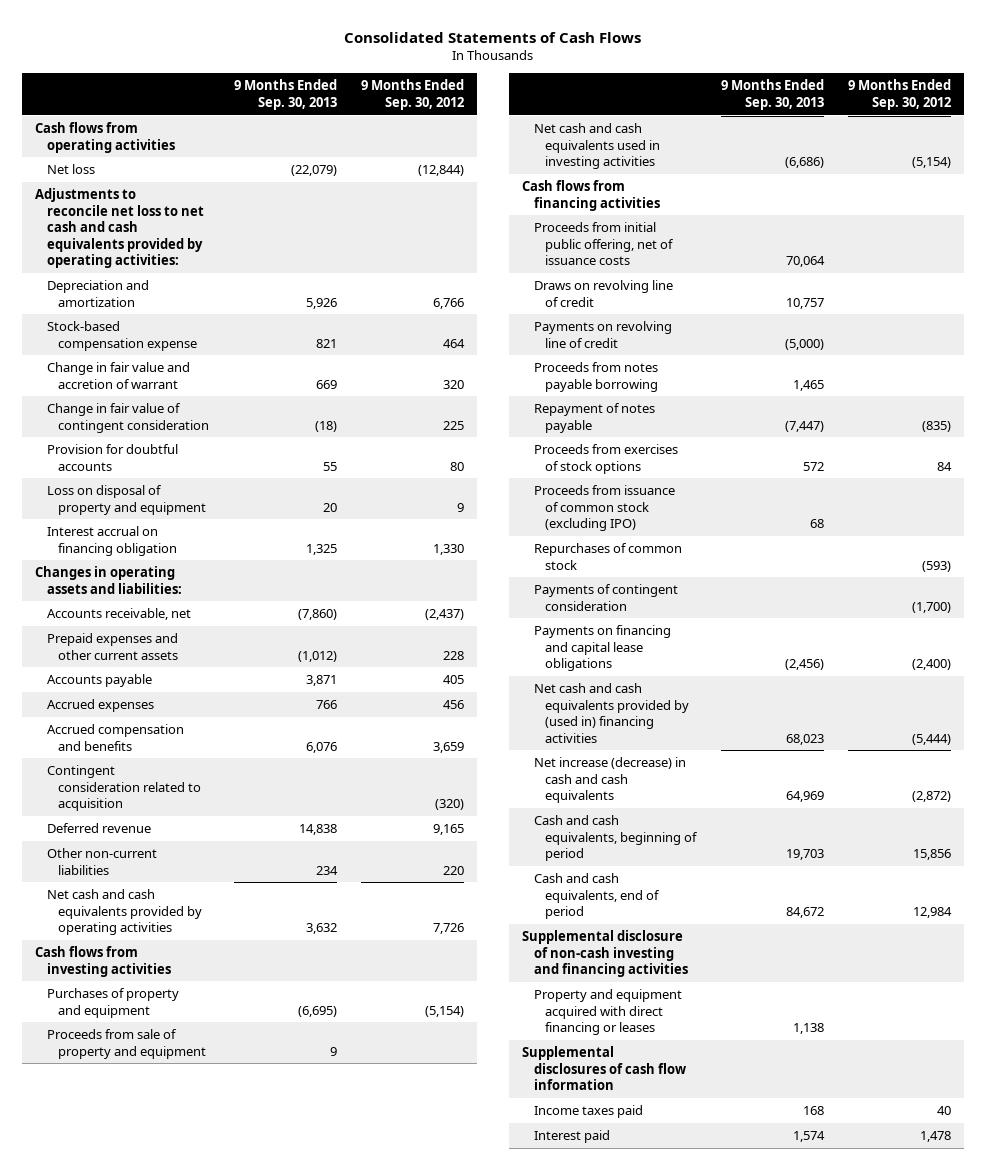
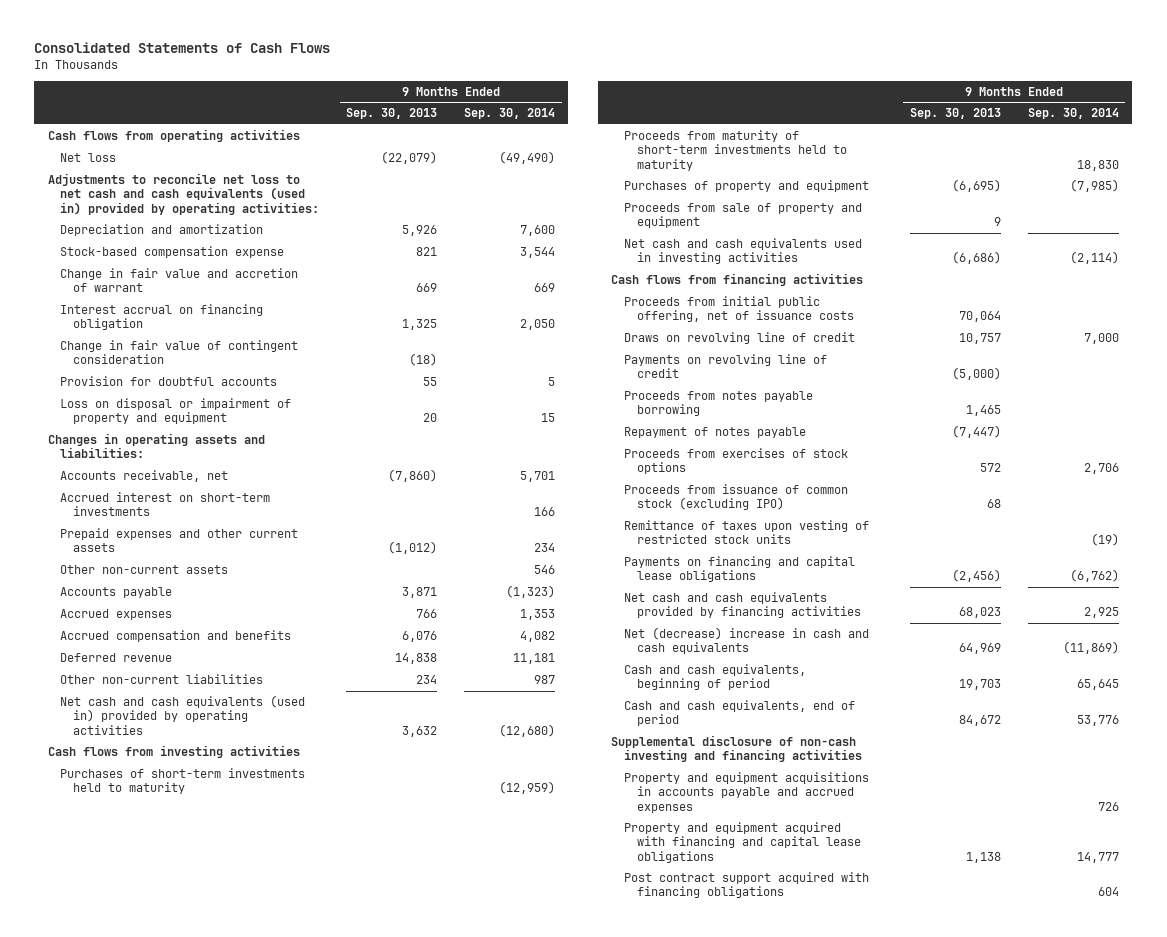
[361,79,465,110] 9 Months Ended Sep. 30, 2012 -> none
none -> [464,108,556,120] Sep. 30, 2014
[34,187,204,269] Adjustments to reconcile net loss to net cash and cash equivalents provided by operating activities: -> [47,173,320,215] Adjustments to reconcile net loss to net cash and cash equivalents (used in) provided by operating activities:
[46,525,178,556] Interest accrual on financing obligation -> [60,304,264,331] Interest accrual on financing obligation
[46,484,207,515] Loss on disposal of property and equipment -> [60,398,292,425] Loss on disposal or impairment of property and equipment
none -> [60,492,271,517] Accrued interest on short-term investments
none -> [60,565,229,575] Other non-current assets
[46,764,202,812] Contingent consideration related to acquisition -> none
[46,888,203,936] Net cash and cash equivalents provided by operating activities -> [60,695,306,735] Net cash and cash equivalents (used in) provided by operating activities
none -> [60,768,306,795] Purchases of short-term investments held to maturity
none -> [624,130,847,171] Proceeds from maturity of short-term investments held to maturity
[533,542,682,570] Repurchases of common stock -> none
[533,583,678,611] Payments of contingent consideration -> none
none -> [624,520,870,545] Remittance of taxes upon vesting of restricted stock units
[533,682,690,743] Net cash and cash equivalents provided by (used in) financing activities -> [624,592,861,619] Net cash and cash equivalents provided by financing activities
[533,756,686,804] Net increase (decrease) in cash and cash equivalents -> [624,627,870,655] Net (decrease) increase in cash and cash equivalents
[521,1045,686,1091] Supplemental disclosures of cash flow information -> none
[533,1104,643,1118] Income taxes paid -> none
[533,1129,610,1143] Interest paid -> none
none -> [624,772,870,813] Property and equipment acquisitions in accounts payable and accrued expenses
[533,988,682,1036] Property and equipment acquired with direct financing or leases -> [624,822,861,863] Property and equipment acquired with financing and capital lease obligations
none -> [624,872,870,899] Post contract support acquired with financing obligations

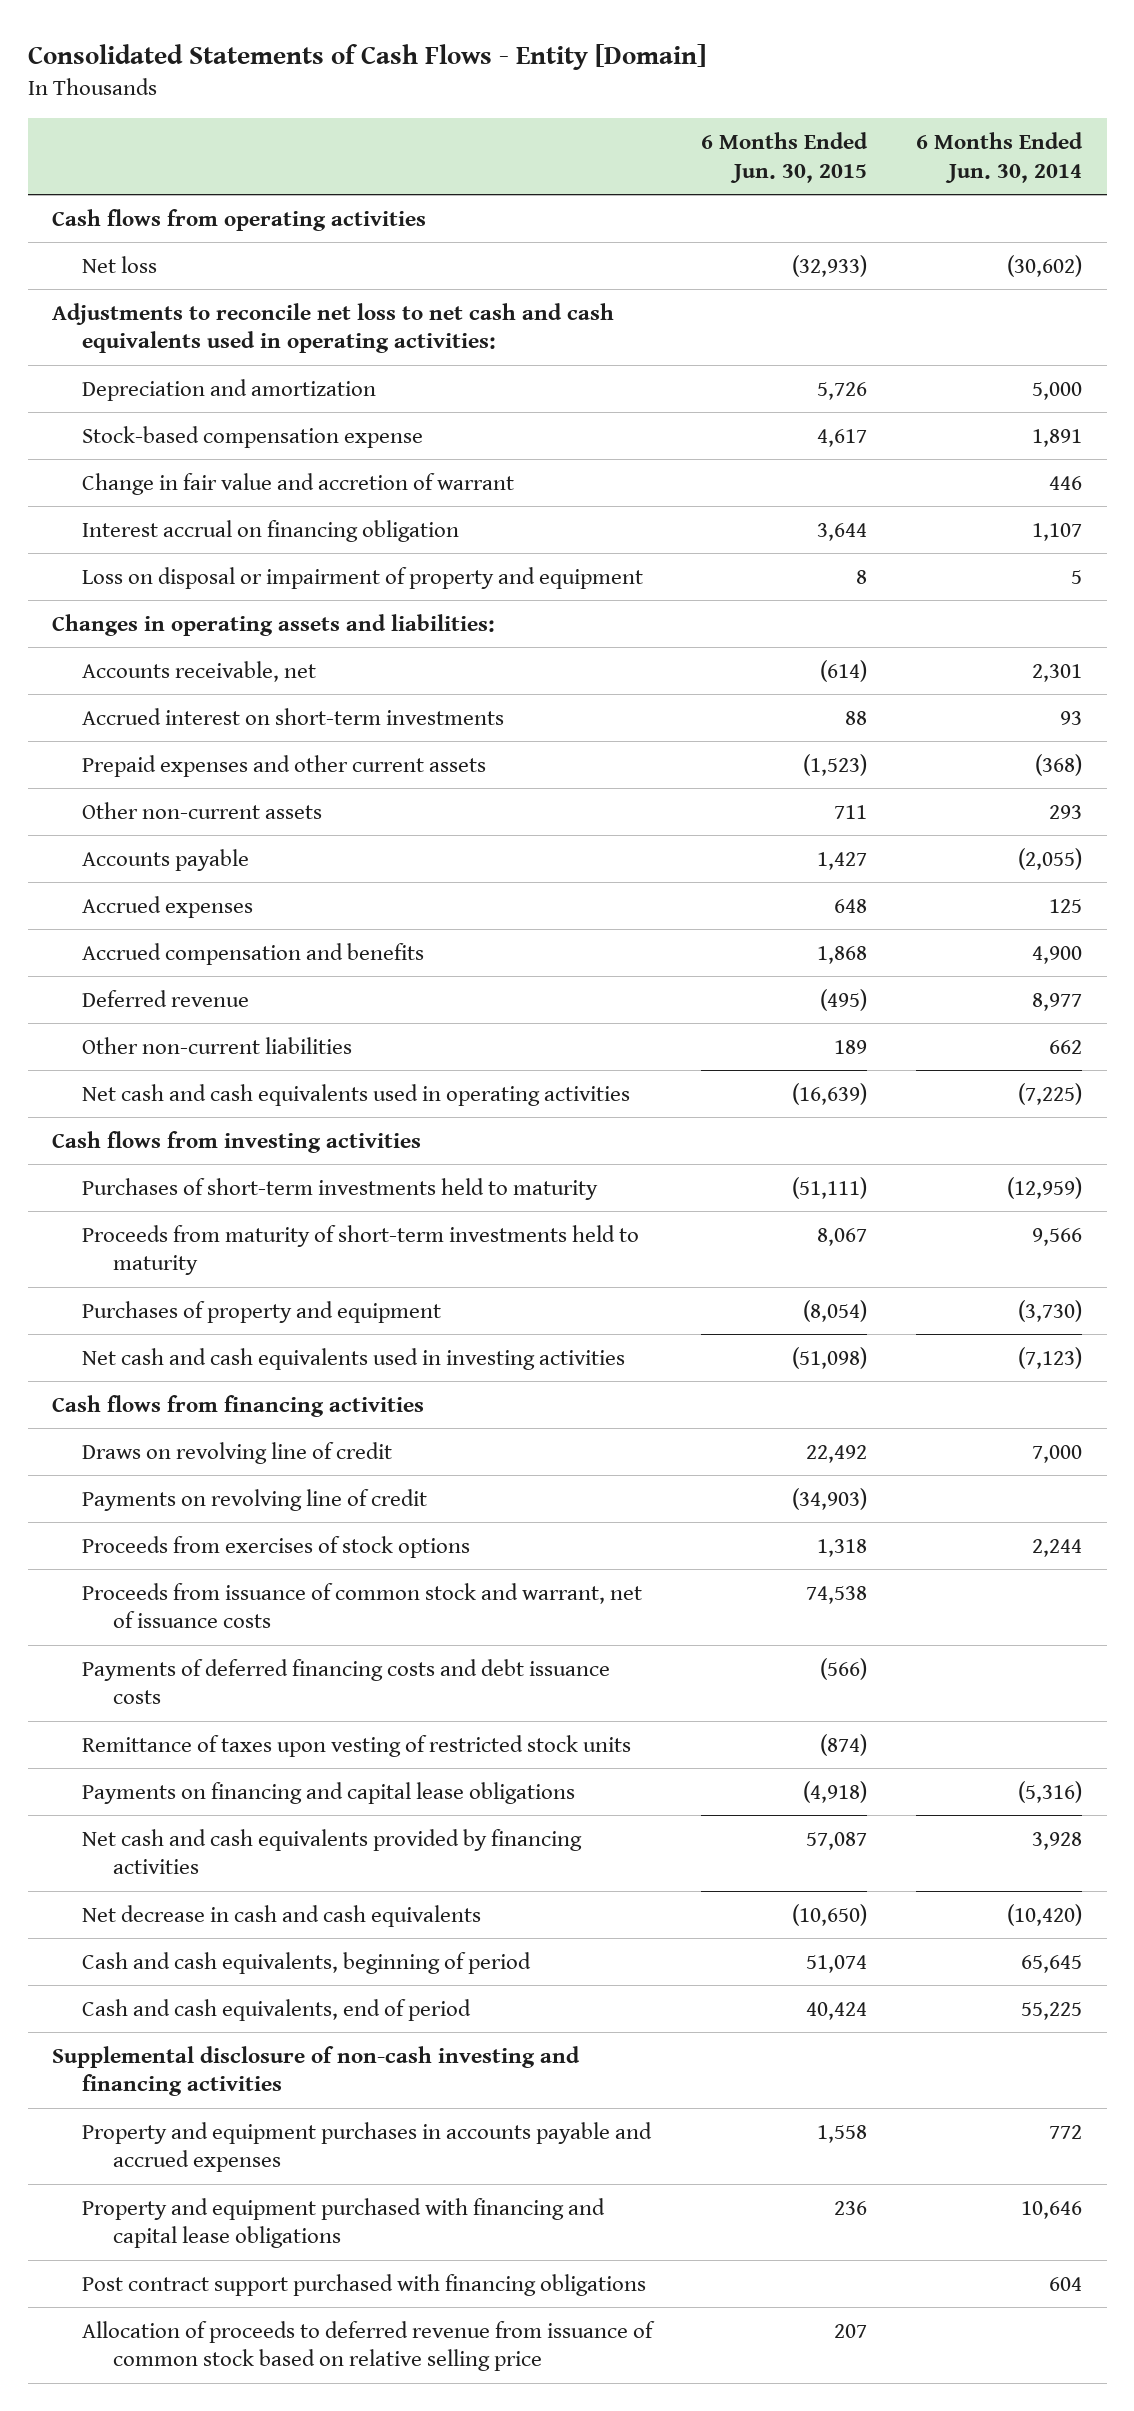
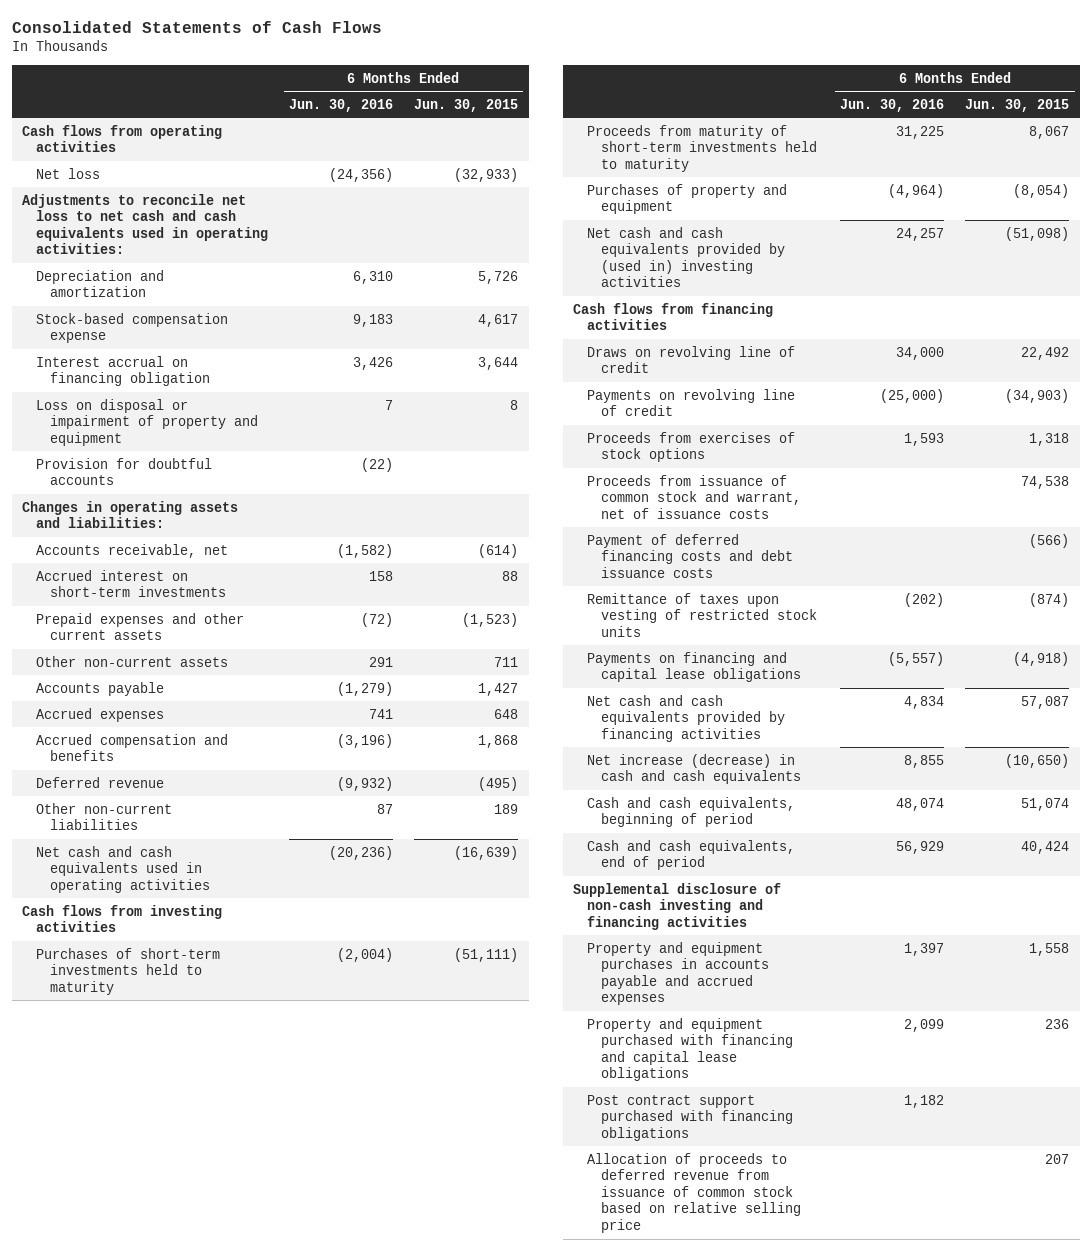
[27,43,706,70] Consolidated Statements of Cash Flows - Entity [Domain] -> [11,20,382,33] Consolidated Statements of Cash Flows
[916,132,1084,183] 6 Months Ended Jun. 30, 2014 -> none
none -> [288,98,393,112] Jun. 30, 2016
[82,472,515,495] Change in fair value and accretion of warrant -> none
none -> [35,457,212,486] Provision for doubtful accounts
[82,1347,626,1370] Net cash and cash equivalents used in investing activities -> [587,226,785,288] Net cash and cash equivalents provided by (used in) investing activities
[82,1658,611,1705] Payments of deferred financing costs and debt issuance costs -> [587,533,793,578] Payment of deferred financing costs and debt issuance costs
[82,1904,482,1927] Net decrease in cash and cash equivalents -> [587,753,801,785] Net increase (decrease) in cash and cash equivalents

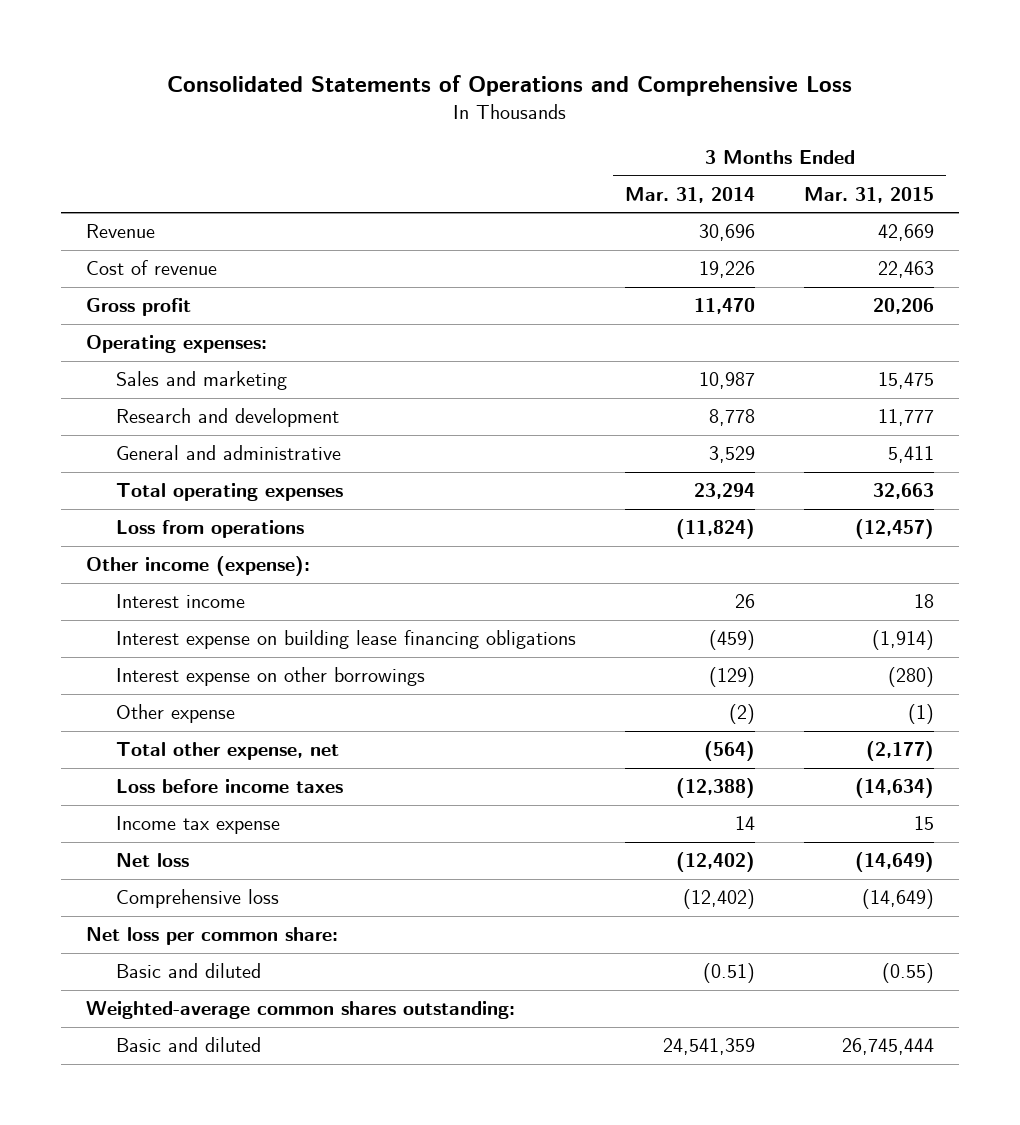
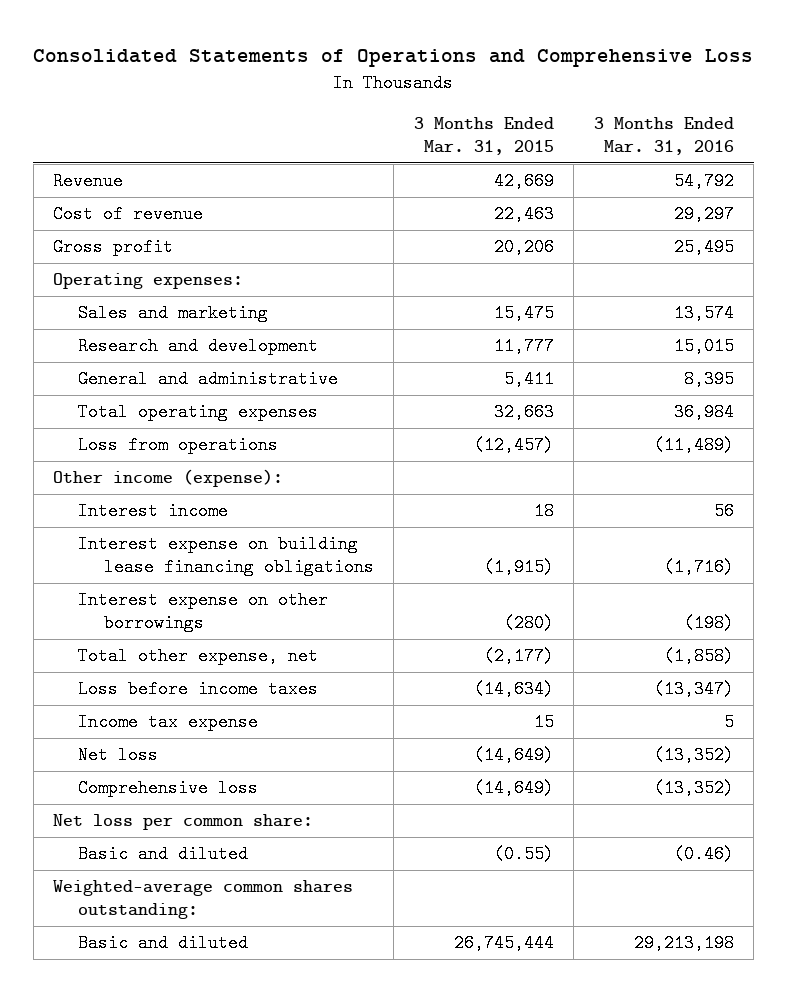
[624,186,755,203] Mar. 31, 2014 -> none
none -> [593,117,734,155] 3 Months Ended Mar. 31, 2016
[872,630,935,651] (1,914) -> [483,557,554,576] (1,915)
[115,704,235,724] Other expense -> none

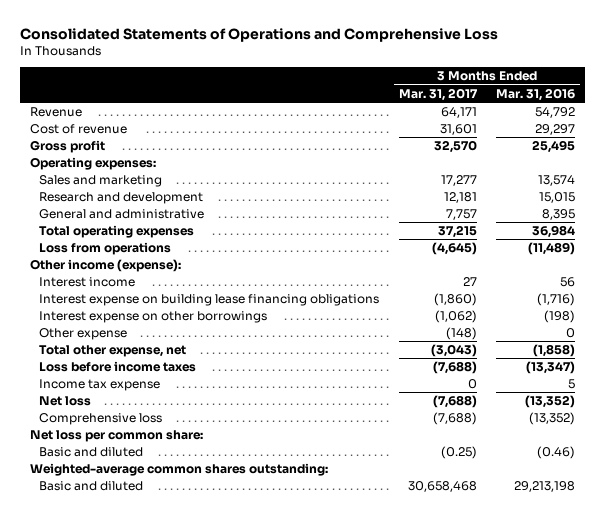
[413,117,554,155] 3 Months Ended Mar. 31, 2015 -> none
none -> [398,87,478,101] Mar. 31, 2017
none -> [38,328,127,341] Other expense

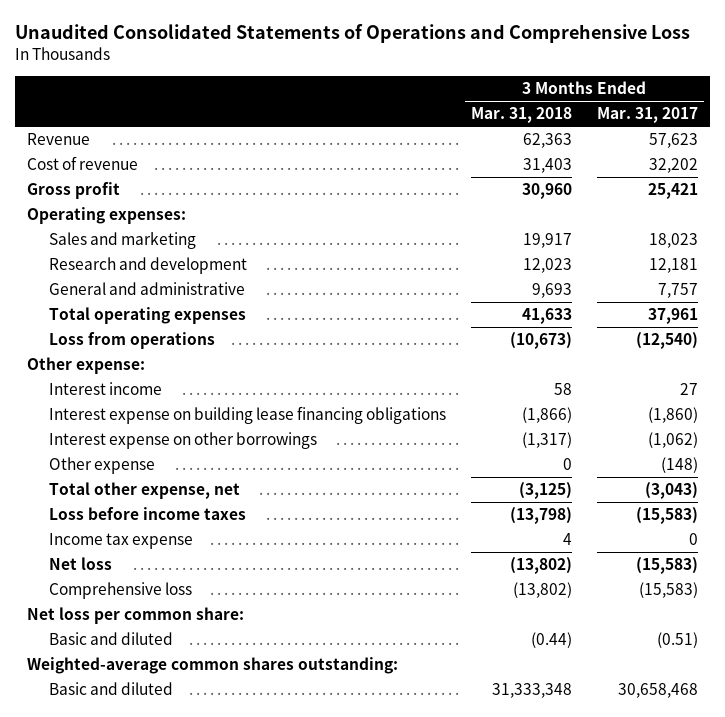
[20,27,499,42] Consolidated Statements of Operations and Comprehensive Loss -> [14,24,690,44] Unaudited Consolidated Statements of Operations and Comprehensive Loss
[496,87,576,101] Mar. 31, 2016 -> none
none -> [471,107,573,124] Mar. 31, 2018
[440,107,477,119] 64,171 -> [648,133,698,149] 57,623
[439,124,477,136] 31,601 -> [648,158,698,174] 32,202
[433,140,477,154] 32,570 -> [647,183,698,200] 25,421
[440,175,477,187] 17,277 -> [648,233,698,249] 18,023
[437,225,477,239] 37,215 -> [647,308,698,325] 37,961
[431,242,477,256] (4,645) -> [635,332,698,350] (12,540)
[30,259,182,273] Other income (expense): -> [27,357,146,375] Other expense:
[432,361,477,375] (7,688) -> [635,507,698,525] (15,583)
[432,395,477,409] (7,688) -> [635,557,698,575] (15,583)
[432,412,477,426] (7,688) -> [638,582,698,599] (15,583)
[440,446,477,460] (0.25) -> [656,632,698,649] (0.51)

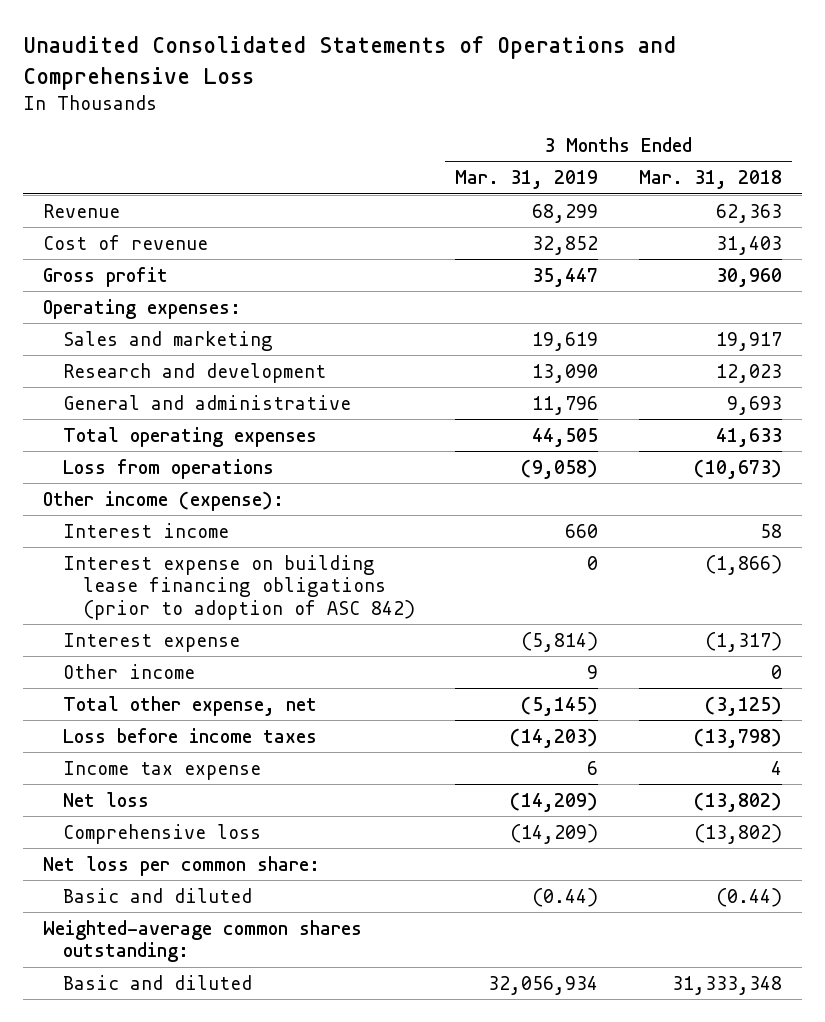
[596,107,698,124] Mar. 31, 2017 -> none
none -> [455,170,599,190] Mar. 31, 2019
[27,357,146,375] Other expense: -> [43,490,285,511] Other income (expense):
[49,406,447,425] Interest expense on building lease financing obligations -> [63,554,416,620] Interest expense on building lease financing obligations (prior to adoption of ASC 842)
[49,432,318,450] Interest expense on other borrowings -> [63,632,241,652] Interest expense
[49,457,156,475] Other expense -> [63,663,196,679] Other income

